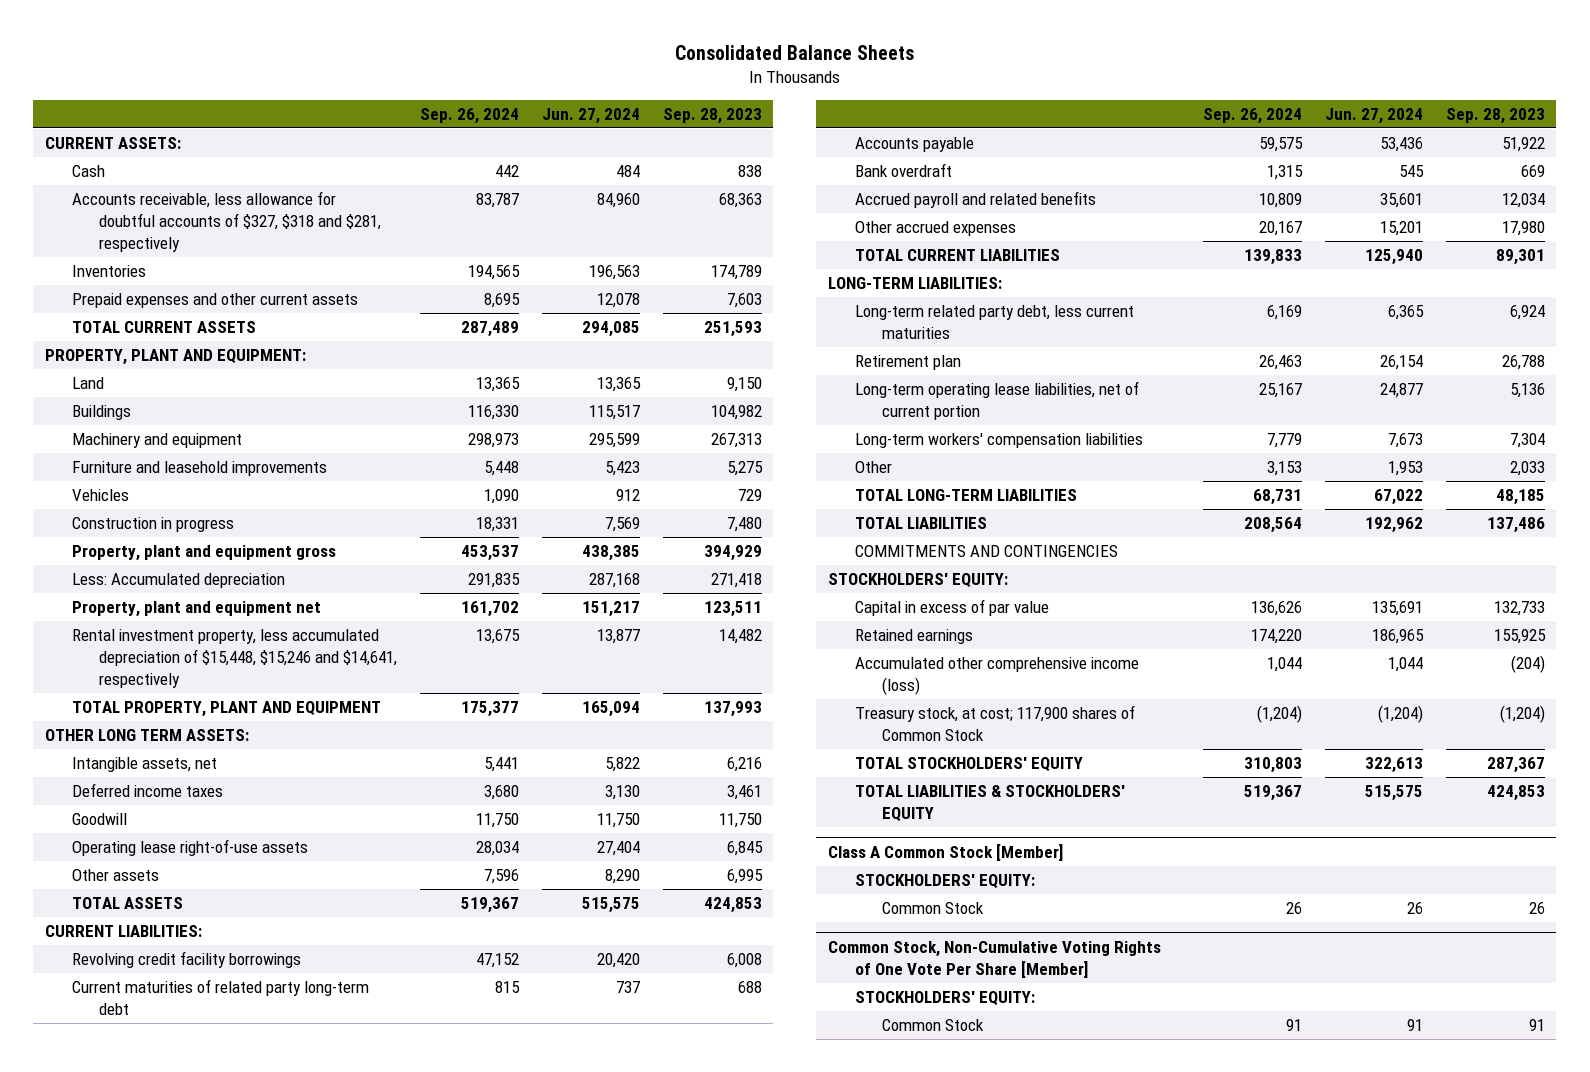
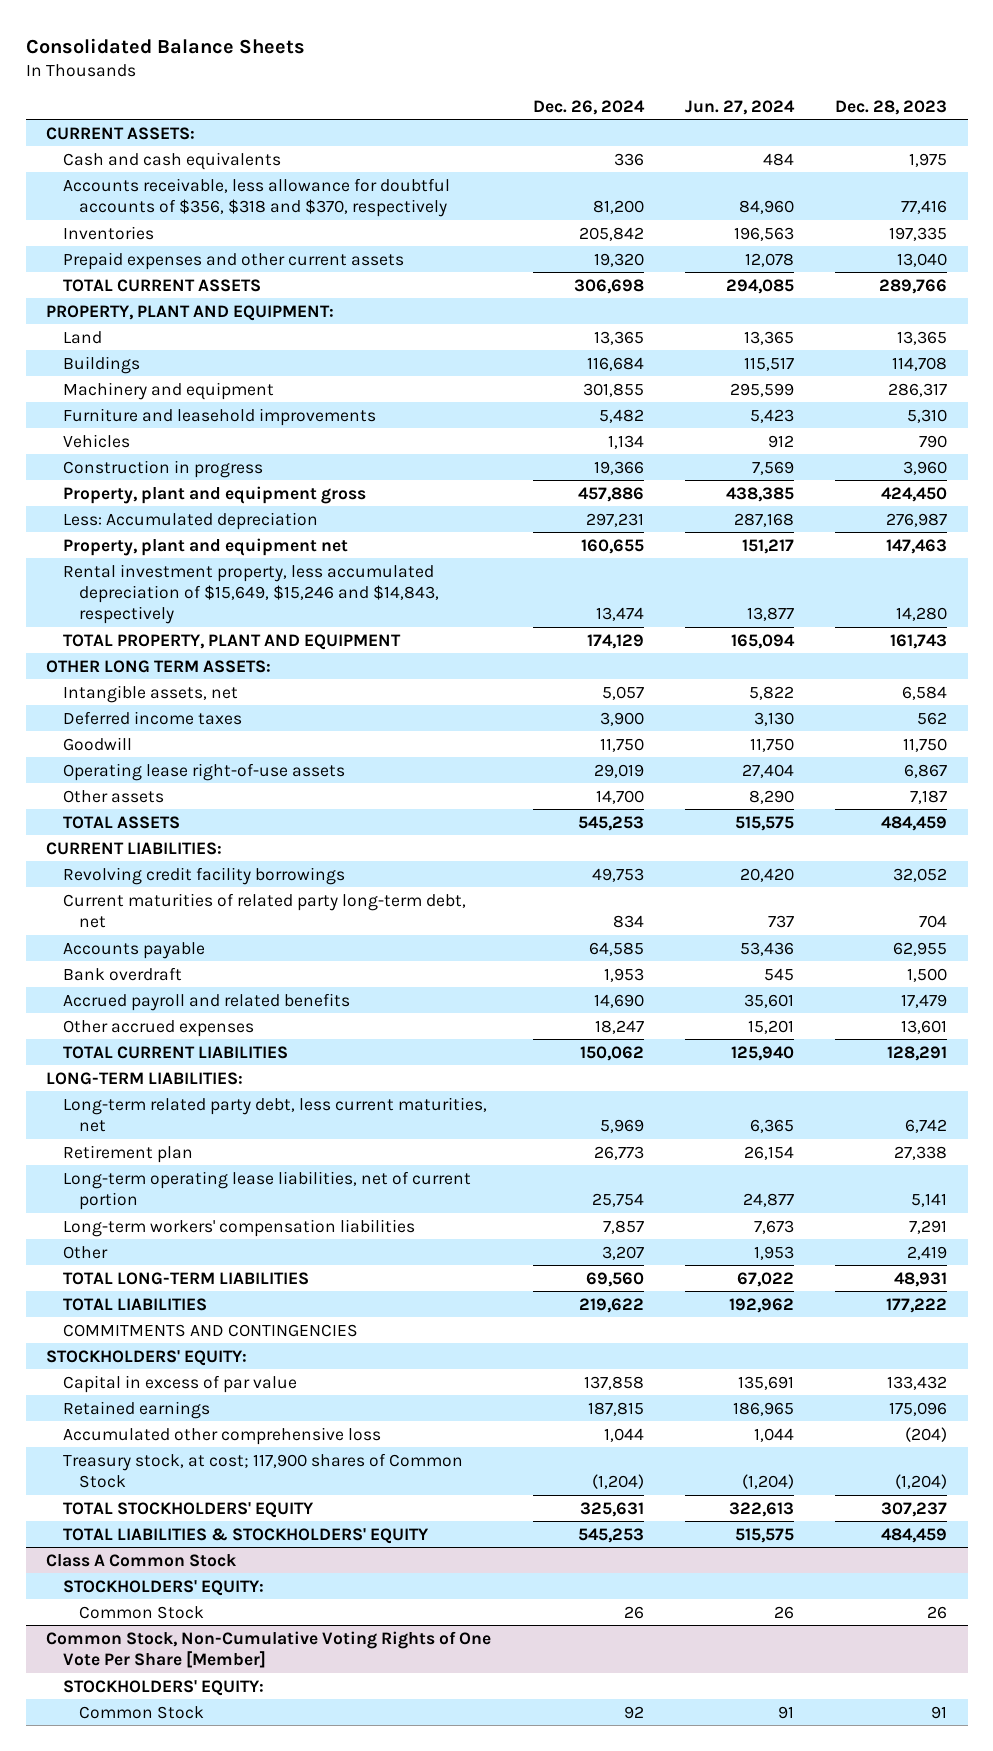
[419,108,519,125] Sep. 26, 2024 -> none
[662,108,762,125] Sep. 28, 2023 -> none
none -> [532,99,645,115] Dec. 26, 2024
none -> [835,99,948,115] Dec. 28, 2023
[71,165,105,178] Cash -> [62,151,281,170] Cash and cash equivalents
[71,191,381,252] Accounts receivable, less allowance for doubtful accounts of $327, $318 and $281, respectively -> [62,177,450,217] Accounts receivable, less allowance for doubtful accounts of $356, $318 and $370, respectively
[71,629,397,688] Rental investment property, less accumulated depreciation of $15,448, $15,246 and $14,641, respectively -> [62,563,440,625] Rental investment property, less accumulated depreciation of $15,649, $15,246 and $14,843, respectively
[71,979,369,1015] Current maturities of related party long-term debt -> [62,892,466,928] Current maturities of related party long-term debt, net
[854,305,1134,339] Long-term related party debt, less current maturities -> [62,1096,487,1132] Long-term related party debt, less current maturities, net
[854,657,1139,695] Accumulated other comprehensive income (loss) -> [62,1426,381,1445] Accumulated other comprehensive loss
[827,844,1063,862] Class A Common Stock [Member] -> [46,1553,238,1567] Class A Common Stock

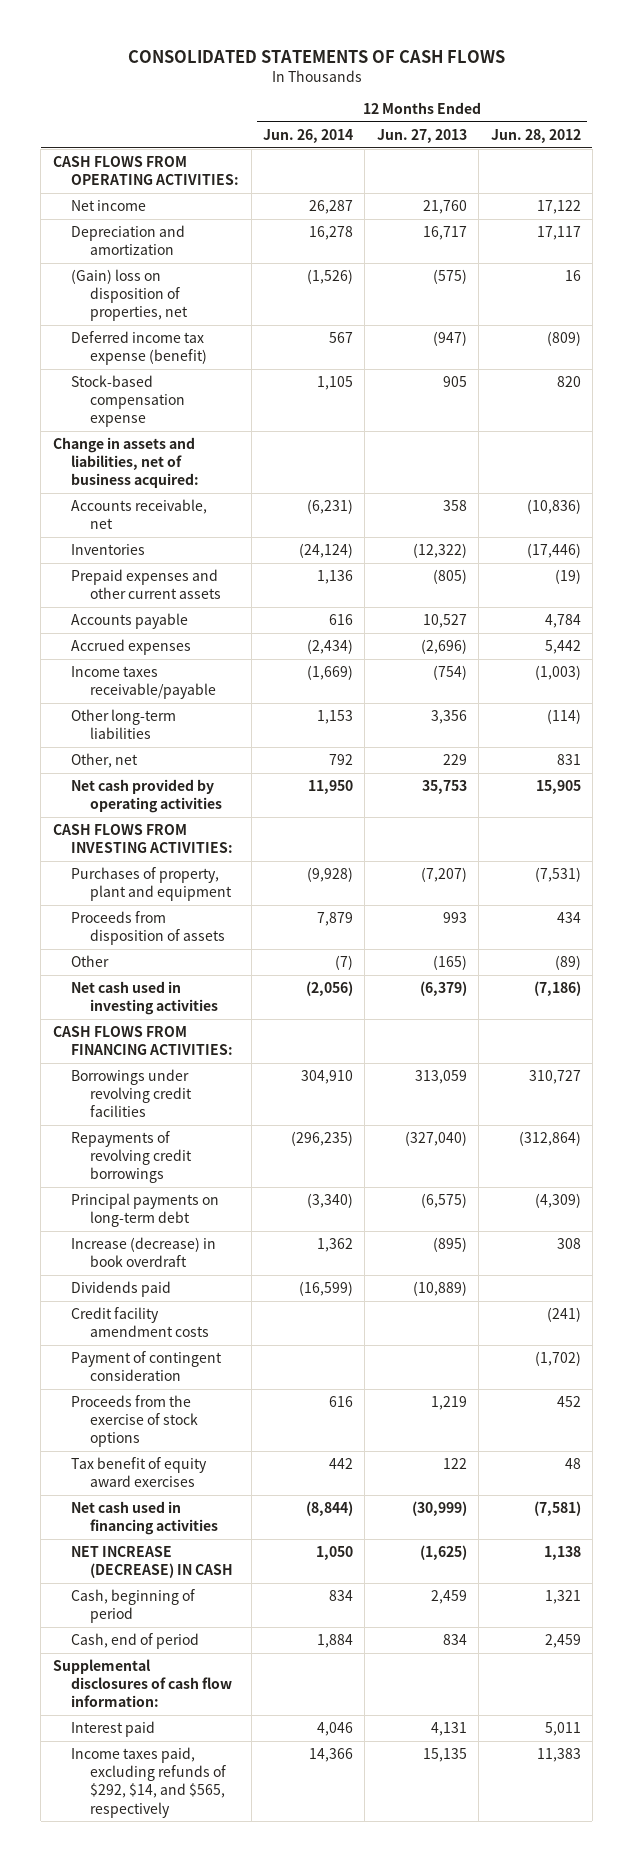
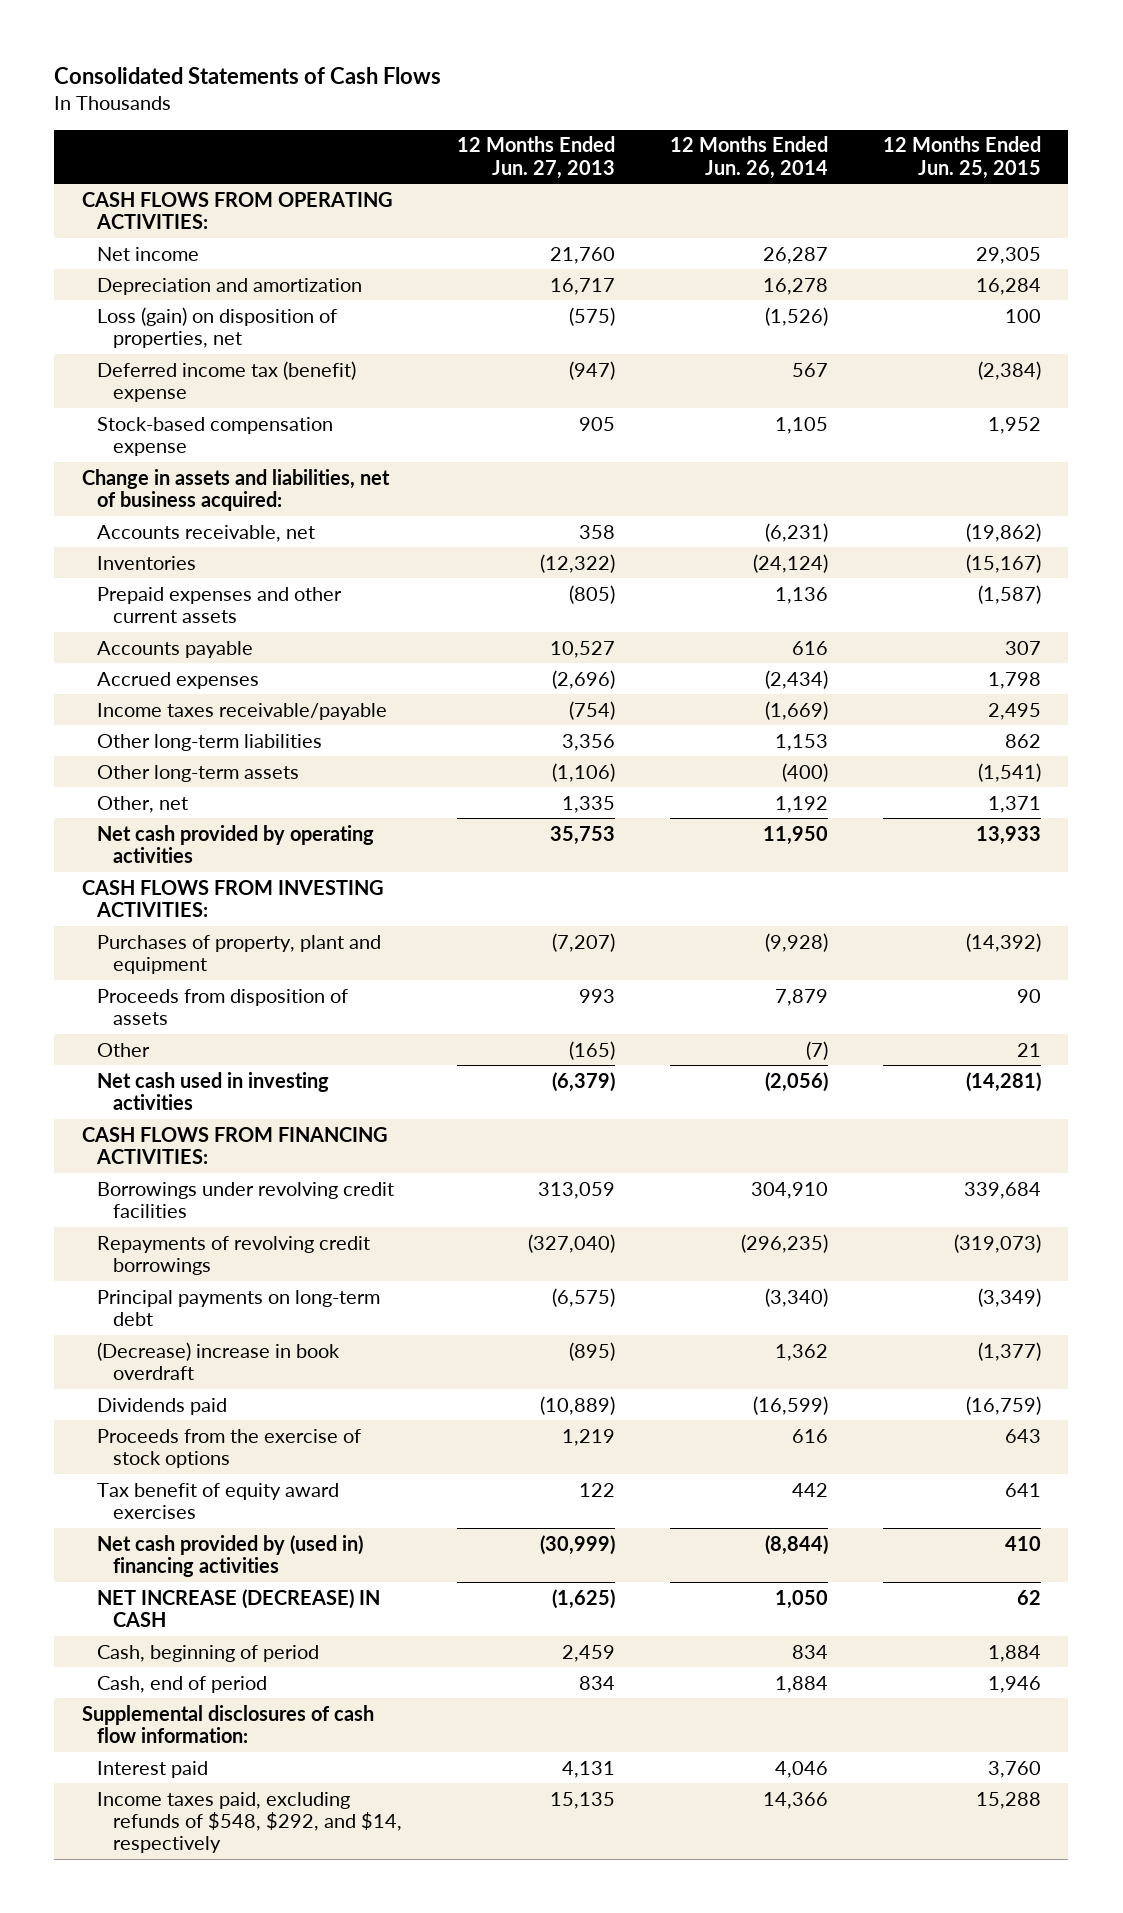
[127,49,505,63] CONSOLIDATED STATEMENTS OF CASH FLOWS -> [54,67,442,85] Consolidated Statements of Cash Flows
[490,128,581,143] Jun. 28, 2012 -> none
none -> [882,136,1041,179] 12 Months Ended Jun. 25, 2015
[71,268,189,322] (Gain) loss on disposition of properties, net -> [97,306,338,349] Loss (gain) on disposition of properties, net
[71,330,208,366] Deferred income tax expense (benefit) -> [97,360,357,403] Deferred income tax (benefit) expense
none -> [97,764,300,782] Other long-term assets
[329,753,354,765] 792 -> [775,795,829,813] 1,192
[442,753,467,765] 229 -> [562,795,616,813] 1,335
[71,1236,217,1268] Increase (decrease) in book overdraft -> [97,1341,341,1381] (Decrease) increase in book overdraft
[71,1306,210,1338] Credit facility amendment costs -> none
[71,1350,223,1382] Payment of contingent consideration -> none
[71,1500,219,1536] Net cash used in financing activities -> [97,1534,364,1578] Net cash provided by (used in) financing activities
[71,1746,227,1818] Income taxes paid, excluding refunds of $292, $14, and $565, respectively -> [97,1791,403,1854] Income taxes paid, excluding refunds of $548, $292, and $14, respectively

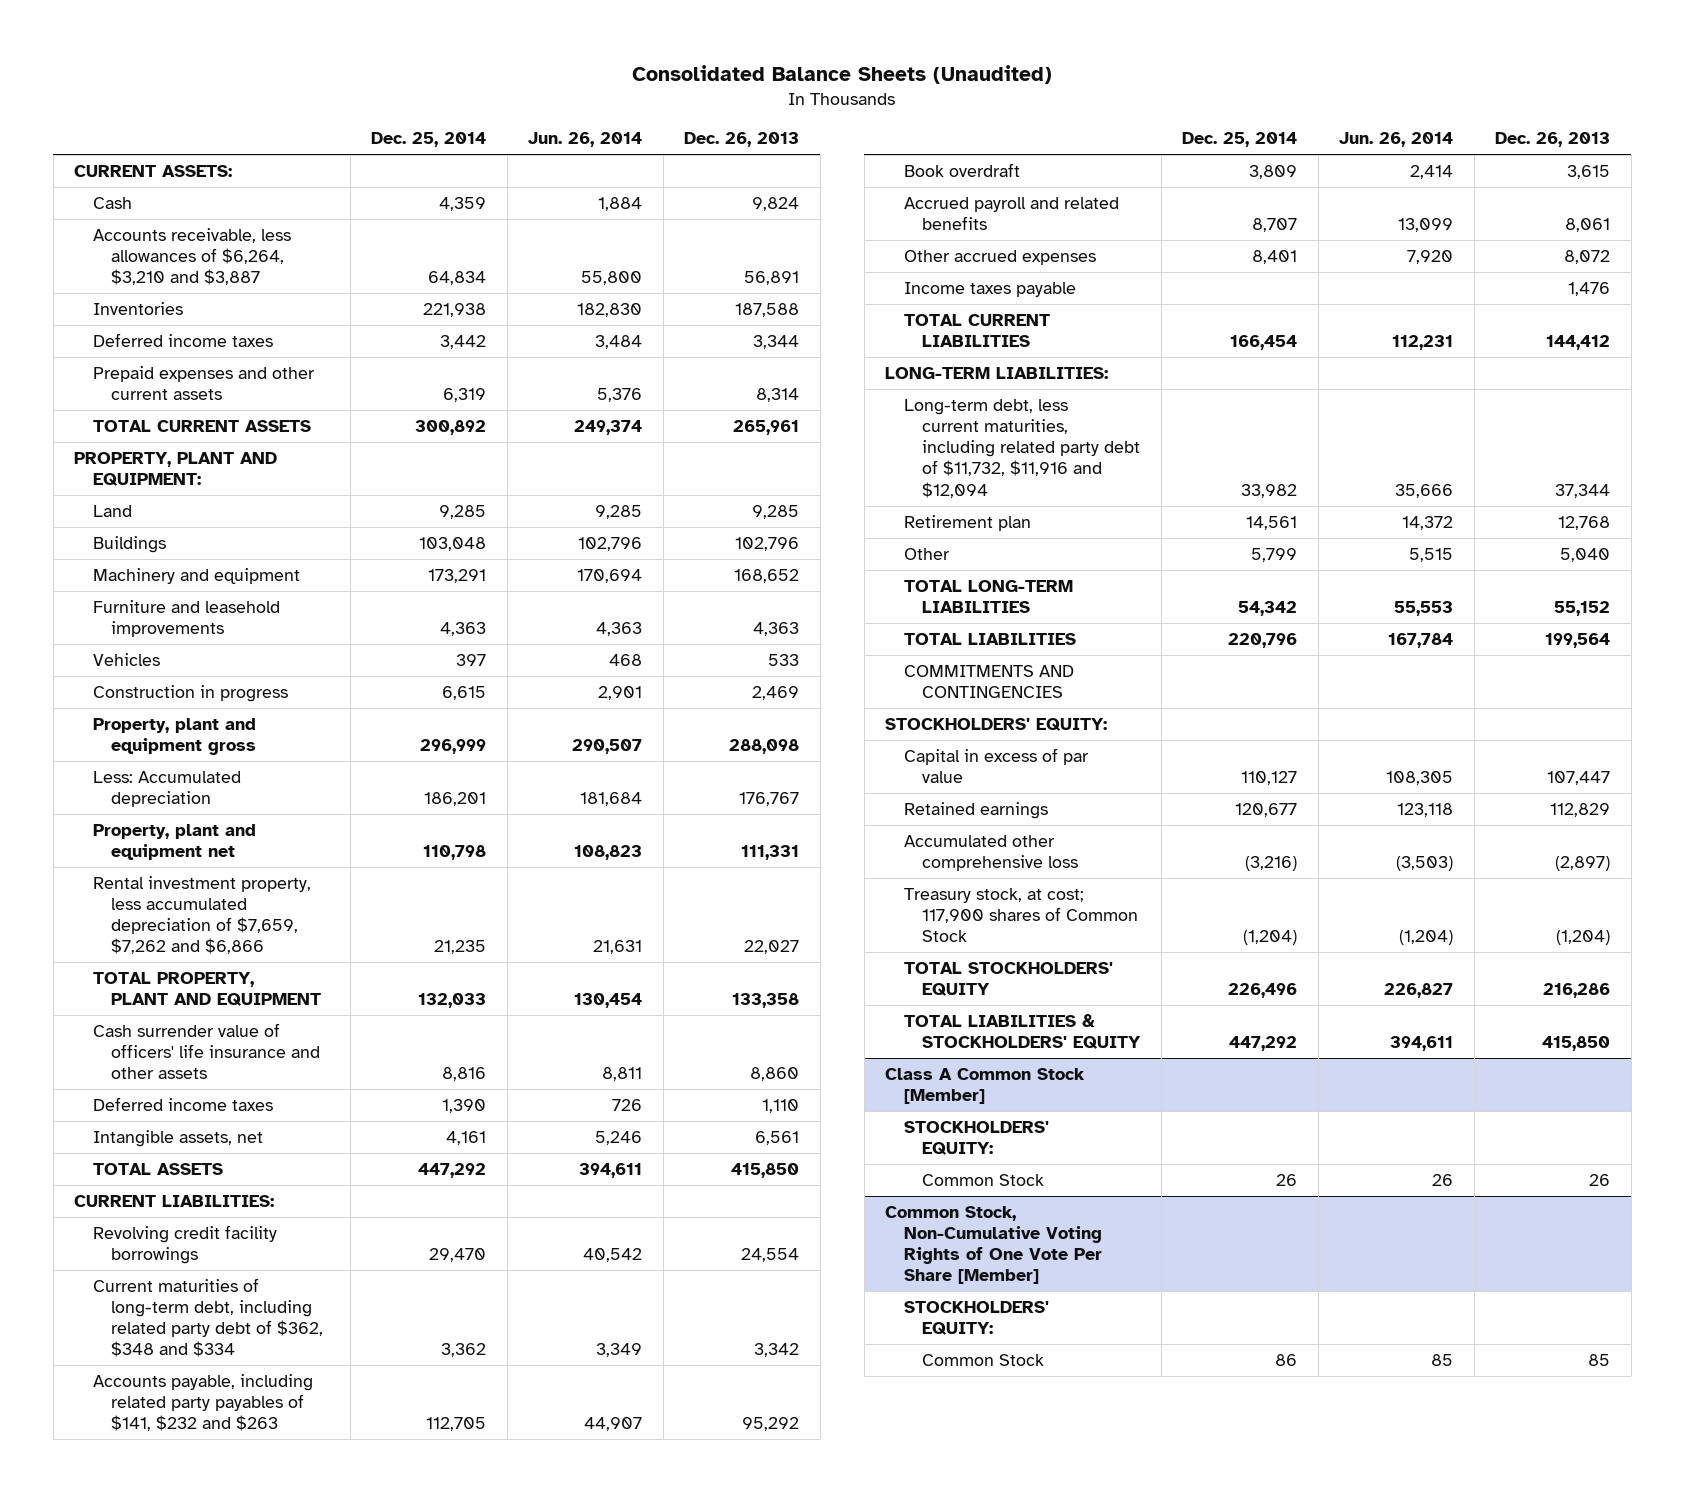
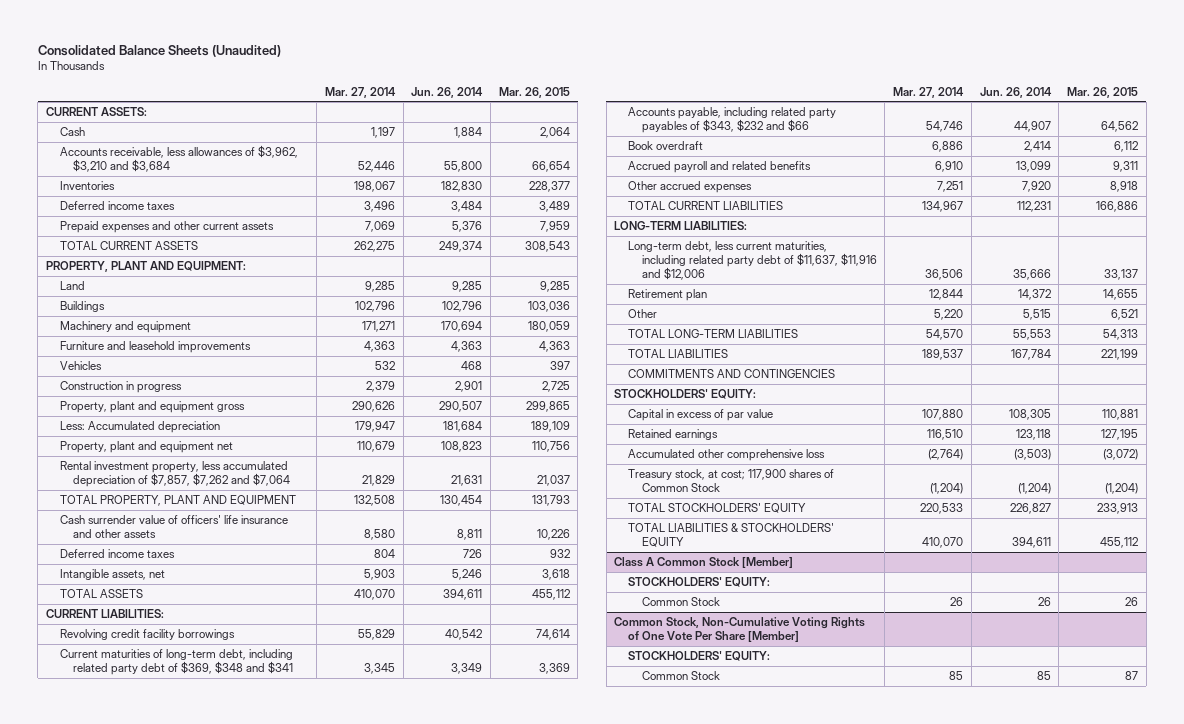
[371,132,487,148] Dec. 25, 2014 -> none
[684,132,800,148] Dec. 26, 2013 -> none
none -> [324,86,396,98] Mar. 27, 2014
none -> [498,86,570,98] Mar. 26, 2015
[92,227,291,286] Accounts receivable, less allowances of $6,264, $3,210 and $3,887 -> [59,144,298,173] Accounts receivable, less allowances of $3,962, $3,210 and $3,684
[92,875,311,955] Rental investment property, less accumulated depreciation of $7,659, $7,262 and $6,866 -> [59,460,291,488] Rental investment property, less accumulated depreciation of $7,857, $7,262 and $7,064
[92,1277,324,1358] Current maturities of long-term debt, including related party debt of $362, $348 and $334 -> [59,648,294,676] Current maturities of long-term debt, including related party debt of $369, $348 and $341
[92,1373,313,1432] Accounts payable, including related party payables of $141, $232 and $263 -> [627,106,836,134] Accounts payable, including related party payables of $343, $232 and $66
[903,281,1076,297] Income taxes payable -> none
[903,398,1141,498] Long-term debt, less current maturities, including related party debt of $11,732, $11,916 and $12,094 -> [627,240,877,281] Long-term debt, less current maturities, including related party debt of $11,637, $11,916 and $12,006

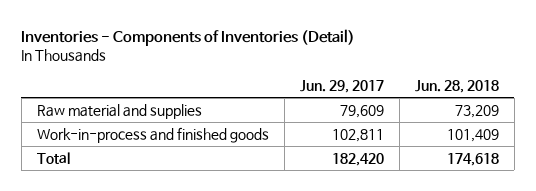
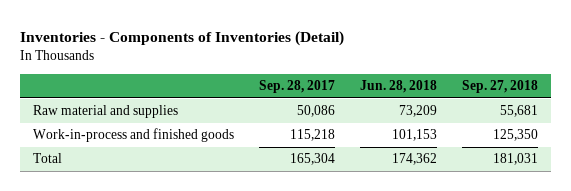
[299,79,384,93] Jun. 29, 2017 -> none
none -> [259,80,336,94] Sep. 28, 2017
none -> [462,80,539,94] Sep. 27, 2018
[446,128,499,142] 101,409 -> [392,129,438,142] 101,153
[446,152,499,166] 174,618 -> [392,153,438,166] 174,362

